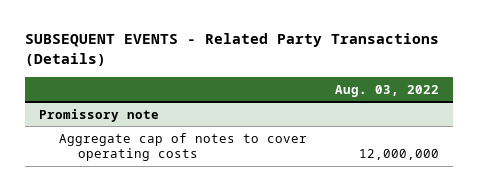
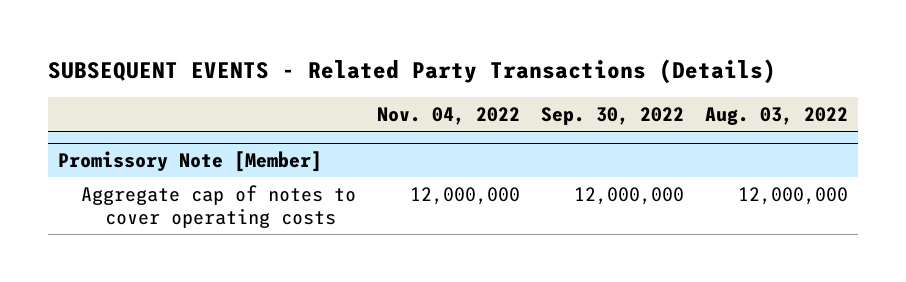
none -> [377,107,521,126] Nov. 04, 2022
none -> [541,107,685,126] Sep. 30, 2022
[38,108,159,122] Promissory note -> [58,151,323,173] Promissory Note [Member]

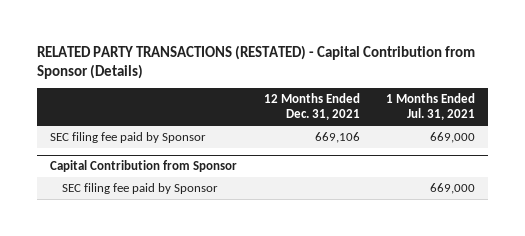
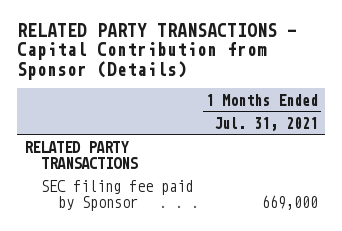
[37,44,476,79] RELATED PARTY TRANSACTIONS (RESTATED) - Capital Contribution from Sponsor (Details) -> [17,22,298,80] RELATED PARTY TRANSACTIONS - Capital Contribution from Sponsor (Details)
[263,93,360,121] 12 Months Ended Dec. 31, 2021 -> none
[50,132,207,144] SEC filing fee paid by Sponsor -> none
[50,160,238,173] Capital Contribution from Sponsor -> none
none -> [23,141,138,169] RELATED PARTY TRANSACTIONS

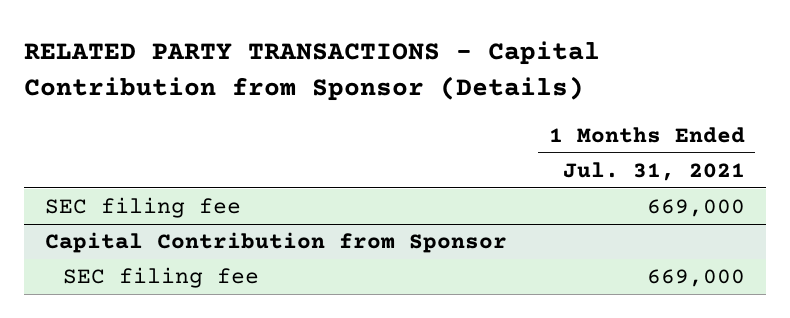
[23,141,138,169] RELATED PARTY TRANSACTIONS -> none
[40,180,193,211] SEC filing fee paid by Sponsor -> [44,197,241,219] SEC filing fee
none -> [44,232,507,254] Capital Contribution from Sponsor
none -> [63,267,260,289] SEC filing fee

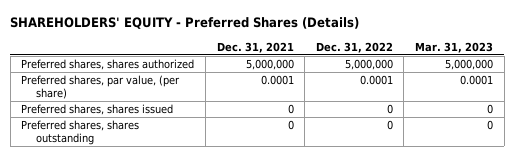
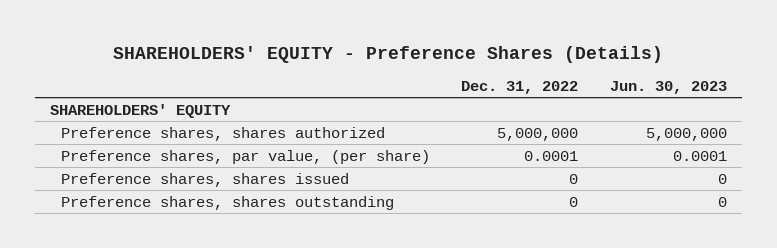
[10,17,360,30] SHAREHOLDERS' EQUITY - Preferred Shares (Details) -> [113,45,664,63] SHAREHOLDERS' EQUITY - Preference Shares (Details)
[216,41,294,53] Dec. 31, 2021 -> none
[414,41,493,53] Mar. 31, 2023 -> none
none -> [609,81,727,95] Jun. 30, 2023
none -> [50,103,232,118] SHAREHOLDERS' EQUITY
[21,59,195,71] Preferred shares, shares authorized -> [61,126,386,141] Preference shares, shares authorized
[21,75,181,100] Preferred shares, par value, (per share) -> [61,149,431,164] Preference shares, par value, (per share)
[21,104,174,116] Preferred shares, shares issued -> [61,172,350,187] Preference shares, shares issued
[21,120,140,146] Preferred shares, shares outstanding -> [61,195,395,210] Preference shares, shares outstanding

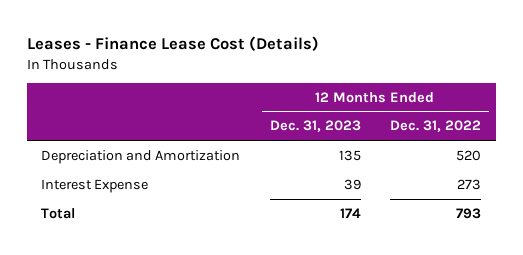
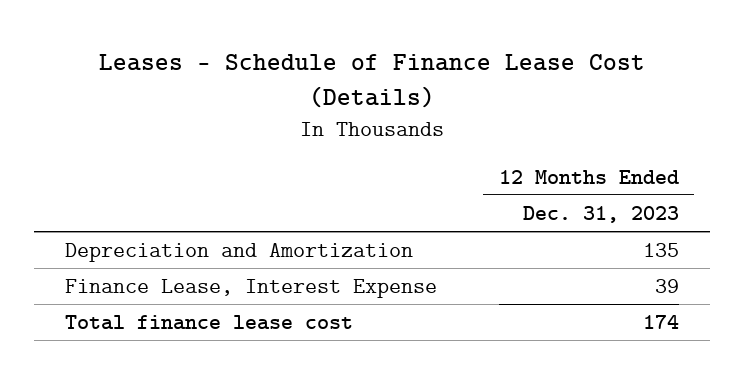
[26,36,319,52] Leases - Finance Lease Cost (Details) -> [99,53,646,109] Leases - Schedule of Finance Lease Cost (Details)
[390,120,482,133] Dec. 31, 2022 -> none
[41,178,149,193] Interest Expense -> [65,279,438,299] Finance Lease, Interest Expense
[41,207,76,219] Total -> [65,315,354,331] Total finance lease cost

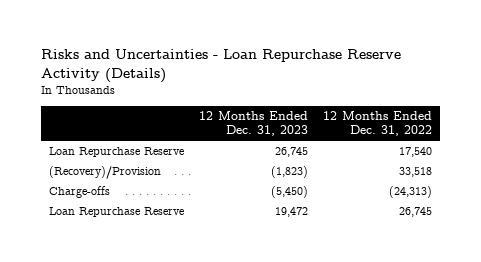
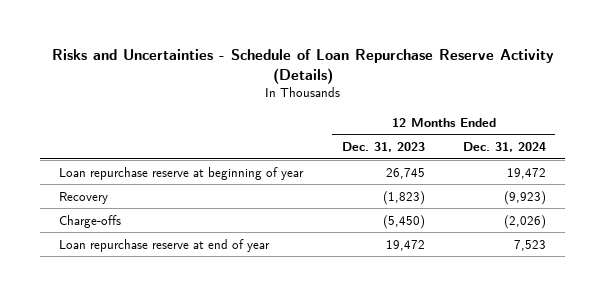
[41,49,402,83] Risks and Uncertainties - Loan Repurchase Reserve Activity (Details) -> [51,49,554,85] Risks and Uncertainties - Schedule of Loan Repurchase Reserve Activity (Details)
[323,110,433,137] 12 Months Ended Dec. 31, 2022 -> none
none -> [462,142,546,153] Dec. 31, 2024
[48,147,184,158] Loan Repurchase Reserve -> [59,166,305,180] Loan repurchase reserve at beginning of year
[48,166,161,180] (Recovery)/Provision -> [59,191,109,204] Recovery
[48,207,184,218] Loan Repurchase Reserve -> [59,238,271,252] Loan repurchase reserve at end of year

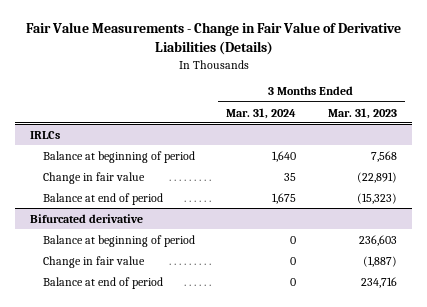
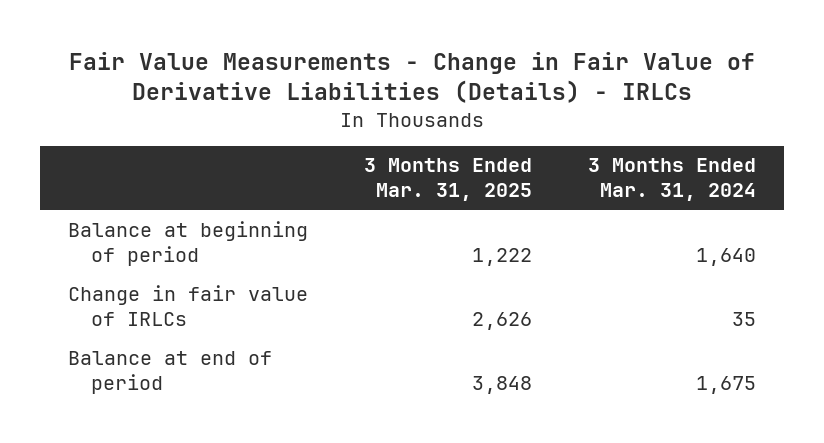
[25,22,401,56] Fair Value Measurements - Change in Fair Value of Derivative Liabilities (Details) -> [69,52,756,104] Fair Value Measurements - Change in Fair Value of Derivative Liabilities (Details) - IRLCs
[327,107,397,119] Mar. 31, 2023 -> none
none -> [364,158,533,202] 3 Months Ended Mar. 31, 2025
[30,130,61,139] IRLCs -> none
[42,171,145,184] Change in fair value -> [68,285,309,327] Change in fair value of IRLCs
[30,213,144,223] Bifurcated derivative -> none
[42,234,195,247] Balance at beginning of period -> none
[42,255,145,268] Change in fair value -> none
[42,276,163,289] Balance at end of period -> none

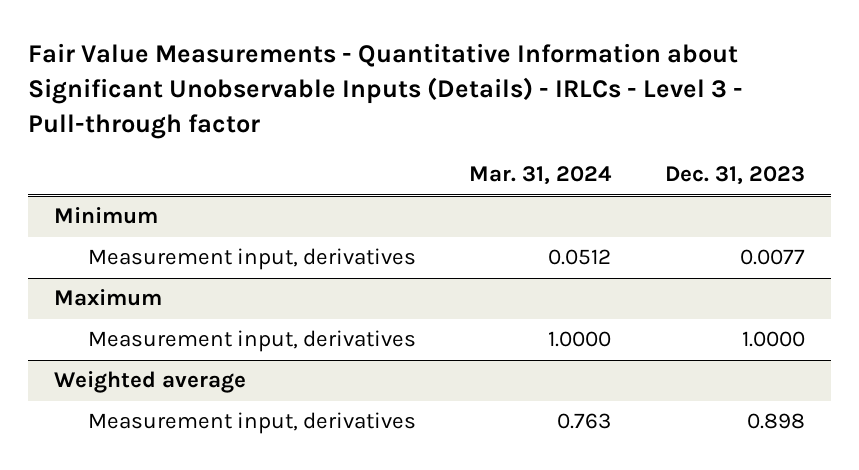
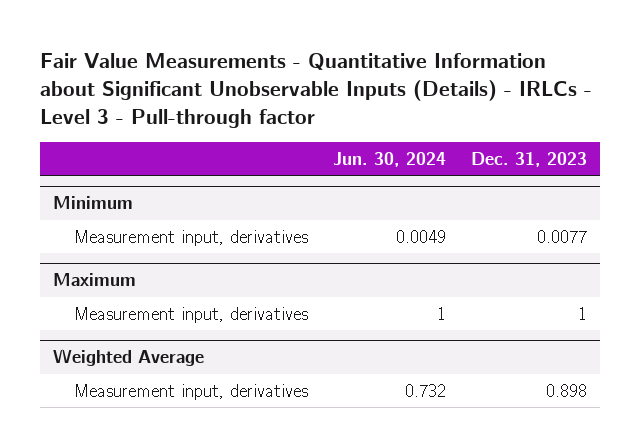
[469,166,613,186] Mar. 31, 2024 -> none
none -> [333,151,447,167] Jun. 30, 2024
[741,331,805,348] 1.0000 -> [578,306,588,320] 1
[54,371,247,394] Weighted average -> [52,348,204,367] Weighted Average

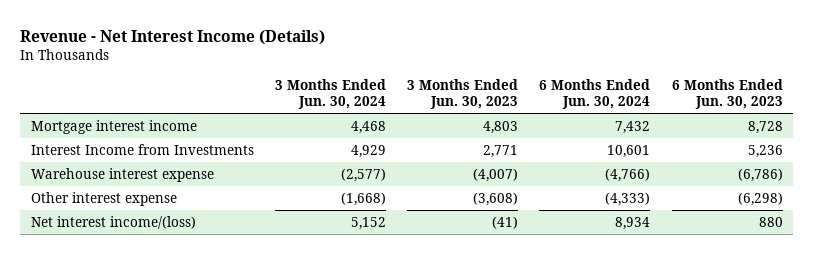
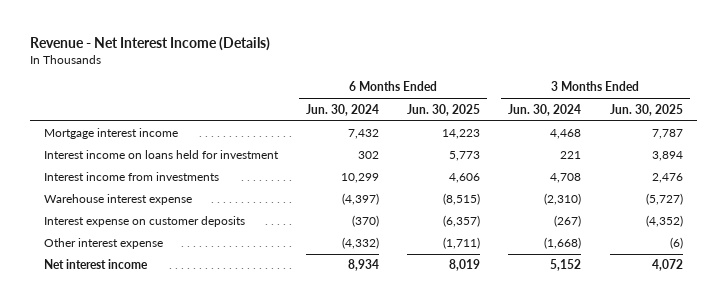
[407,79,519,110] 3 Months Ended Jun. 30, 2023 -> none
[671,79,783,110] 6 Months Ended Jun. 30, 2023 -> none
none -> [407,103,481,116] Jun. 30, 2025
none -> [609,103,683,116] Jun. 30, 2025
none -> [43,150,279,160] Interest income on loans held for investment
[31,143,255,155] Interest Income from Investments -> [43,172,219,182] Interest income from investments
[351,144,387,158] 4,929 -> [550,173,582,184] 4,708
[607,144,651,158] 10,601 -> [341,173,380,184] 10,299
[341,167,387,182] (2,577) -> [544,193,582,206] (2,310)
[605,167,651,182] (4,766) -> [342,193,380,206] (4,397)
none -> [43,216,245,228] Interest expense on customer deposits
[605,191,651,206] (4,333) -> [342,237,380,250] (4,332)
[31,215,197,229] Net interest income/(loss) -> [43,259,148,270] Net interest income

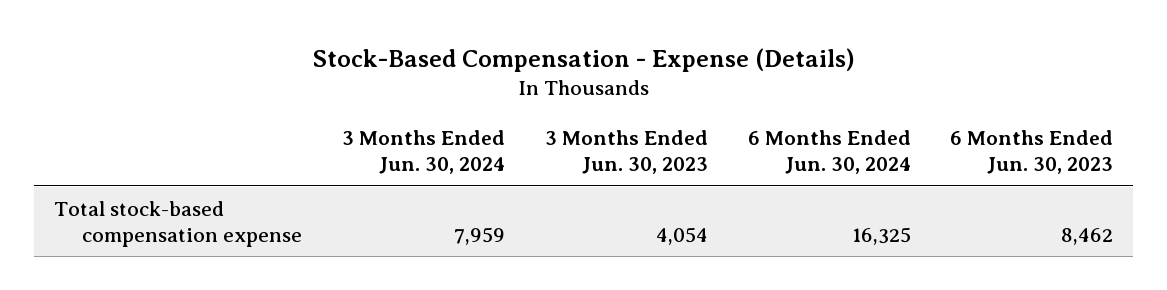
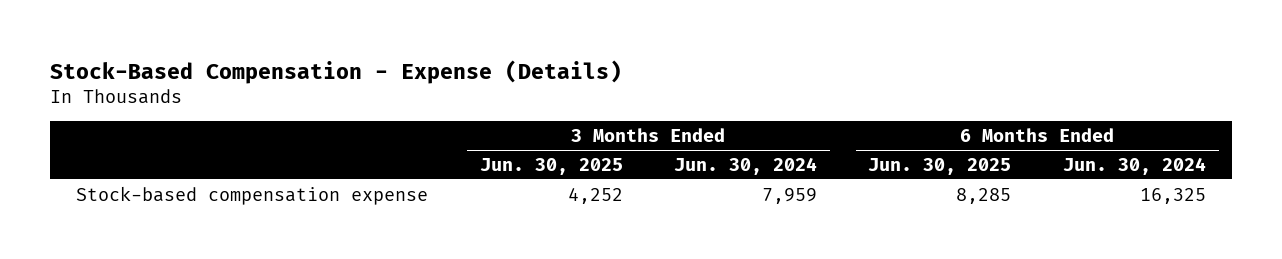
[544,130,708,175] 3 Months Ended Jun. 30, 2023 -> none
[950,130,1114,175] 6 Months Ended Jun. 30, 2023 -> none
none -> [479,157,623,175] Jun. 30, 2025
none -> [868,157,1012,175] Jun. 30, 2025
[53,200,303,247] Total stock-based compensation expense -> [76,185,429,205] Stock-based compensation expense

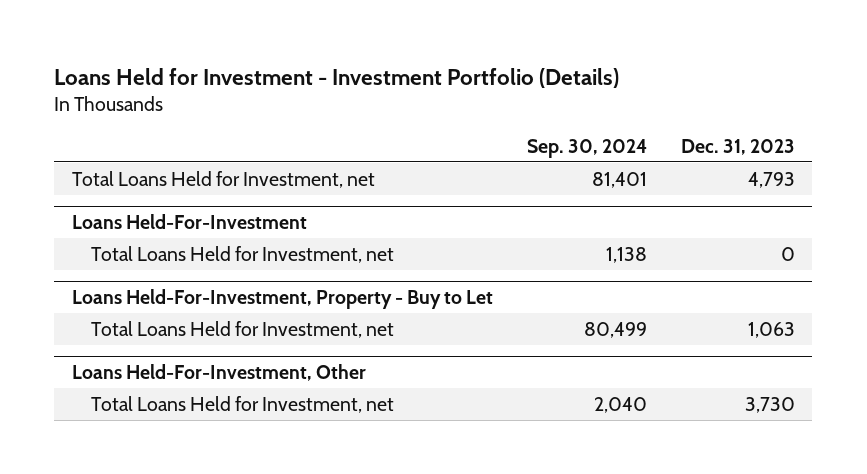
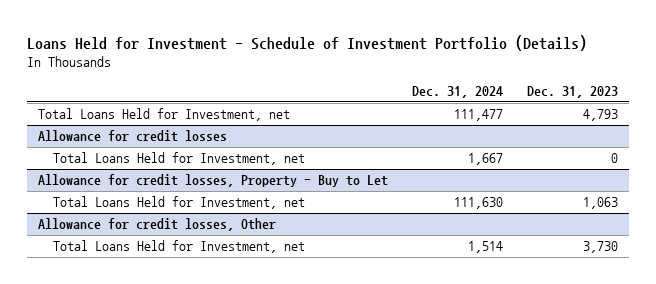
[54,67,620,88] Loans Held for Investment - Investment Portfolio (Details) -> [26,34,587,51] Loans Held for Investment - Schedule of Investment Portfolio (Details)
[526,138,647,158] Sep. 30, 2024 -> none
none -> [411,86,503,99] Dec. 31, 2024
[71,213,307,229] Loans Held-For-Investment -> [38,130,228,143] Allowance for credit losses
[71,288,493,309] Loans Held-For-Investment, Property - Buy to Let -> none
none -> [38,174,389,188] Allowance for credit losses, Property - Buy to Let
[71,363,366,381] Loans Held-For-Investment, Other -> none
none -> [38,218,277,232] Allowance for credit losses, Other

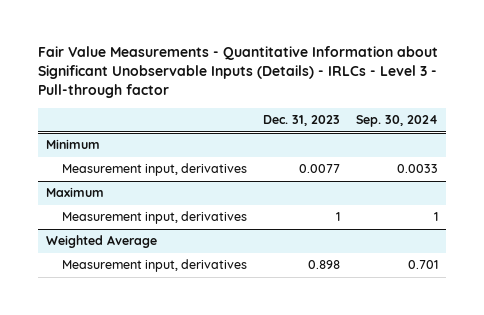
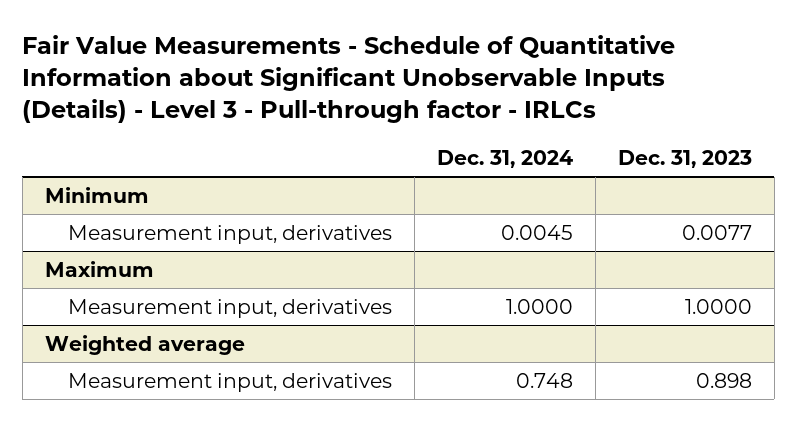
[37,46,438,99] Fair Value Measurements - Quantitative Information about Significant Unobservable Inputs (Details) - IRLCs - Level 3 - Pull-through factor -> [22,35,676,124] Fair Value Measurements - Schedule of Quantitative Information about Significant Unobservable Inputs (Details) - Level 3 - Pull-through factor - IRLCs
[355,114,438,127] Sep. 30, 2024 -> none
none -> [436,150,573,169] Dec. 31, 2024
[335,212,340,222] 1 -> [684,298,752,314] 1.0000
[45,235,157,249] Weighted Average -> [44,334,245,355] Weighted average

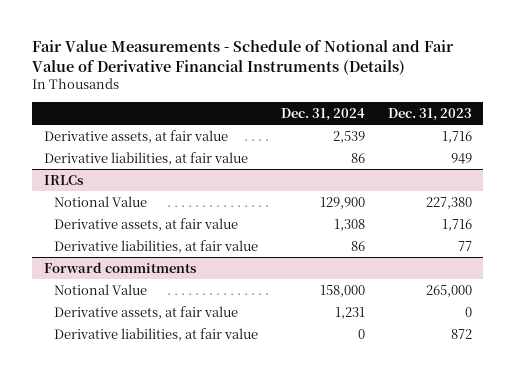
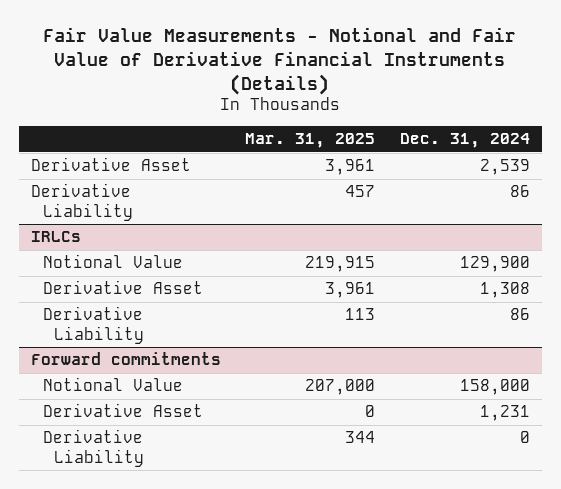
[32,40,455,75] Fair Value Measurements - Schedule of Notional and Fair Value of Derivative Financial Instruments (Details) -> [43,27,517,95] Fair Value Measurements - Notional and Fair Value of Derivative Financial Instruments (Details)
[387,107,472,121] Dec. 31, 2023 -> none
none -> [245,133,376,149] Mar. 31, 2025
[43,129,228,143] Derivative assets, at fair value -> [30,157,191,172] Derivative Asset
[43,151,248,165] Derivative liabilities, at fair value -> [30,183,133,221] Derivative Liability
[54,217,239,231] Derivative assets, at fair value -> [42,280,203,295] Derivative Asset
[54,239,259,253] Derivative liabilities, at fair value -> [42,306,145,344] Derivative Liability
[54,305,239,319] Derivative assets, at fair value -> [42,403,203,418] Derivative Asset
[54,327,259,341] Derivative liabilities, at fair value -> [42,429,145,467] Derivative Liability

